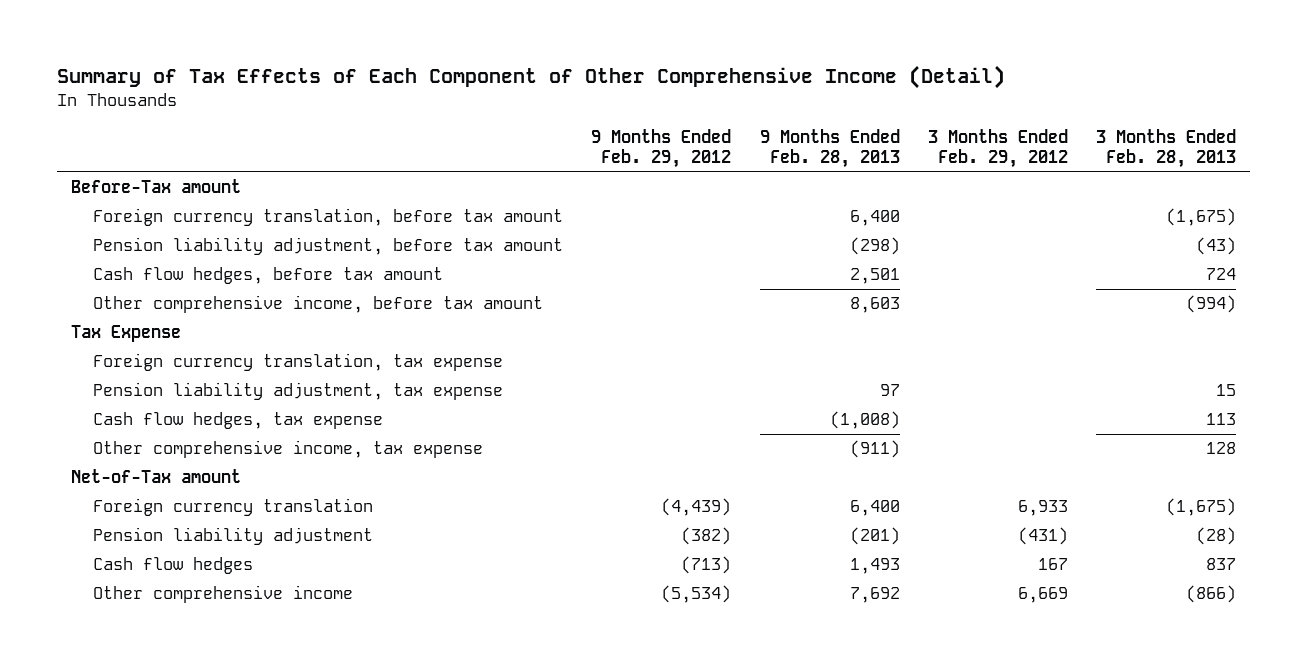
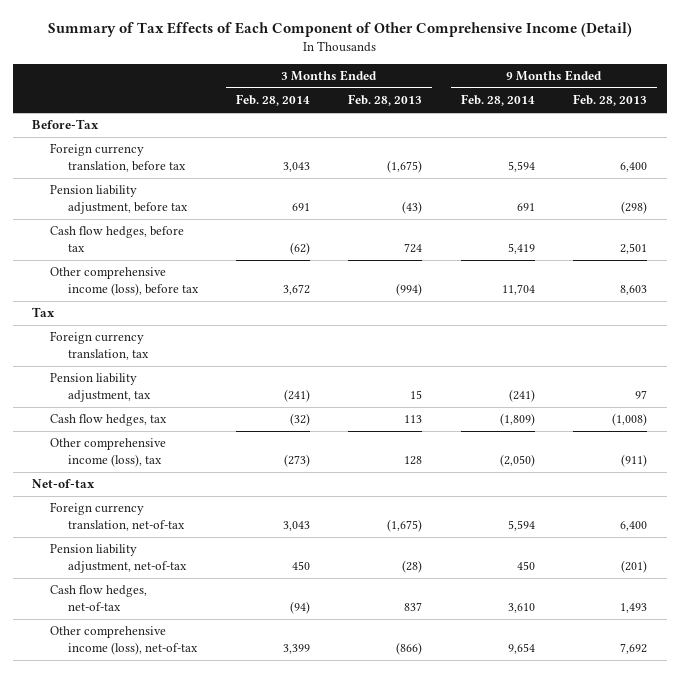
[591,128,732,169] 9 Months Ended Feb. 29, 2012 -> none
[927,128,1068,169] 3 Months Ended Feb. 29, 2012 -> none
none -> [236,94,311,107] Feb. 28, 2014
none -> [460,94,535,107] Feb. 28, 2014
[70,179,241,194] Before-Tax amount -> [31,119,99,130] Before-Tax
[92,208,563,227] Foreign currency translation, before tax amount -> [49,143,186,173] Foreign currency translation, before tax
[92,237,563,256] Pension liability adjustment, before tax amount -> [49,185,188,215] Pension liability adjustment, before tax
[92,267,443,285] Cash flow hedges, before tax amount -> [49,226,184,253] Cash flow hedges, before tax
[92,295,543,314] Other comprehensive income, before tax amount -> [49,267,199,297] Other comprehensive income (loss), before tax
[70,325,181,343] Tax Expense -> [31,307,55,318] Tax
[92,353,503,372] Foreign currency translation, tax expense -> [49,331,149,361] Foreign currency translation, tax
[92,382,503,401] Pension liability adjustment, tax expense -> [49,373,151,403] Pension liability adjustment, tax
[92,412,383,430] Cash flow hedges, tax expense -> [49,414,167,427] Cash flow hedges, tax
[92,440,483,459] Other comprehensive income, tax expense -> [49,438,166,468] Other comprehensive income (loss), tax
[70,469,241,484] Net-of-Tax amount -> [31,479,95,489] Net-of-tax
[92,498,373,517] Foreign currency translation -> [49,502,185,532] Foreign currency translation, net-of-tax
[92,527,373,546] Pension liability adjustment -> [49,544,187,574] Pension liability adjustment, net-of-tax
[92,557,253,575] Cash flow hedges -> [49,585,147,612] Cash flow hedges, net-of-tax
[92,585,353,604] Other comprehensive income -> [49,626,198,656] Other comprehensive income (loss), net-of-tax

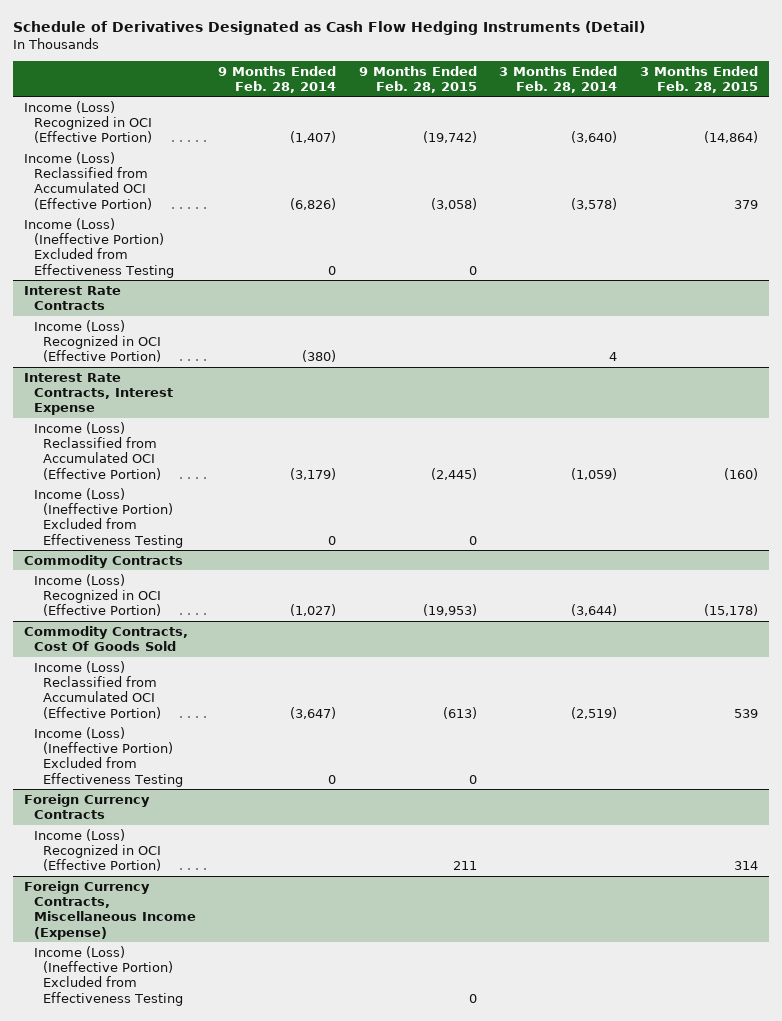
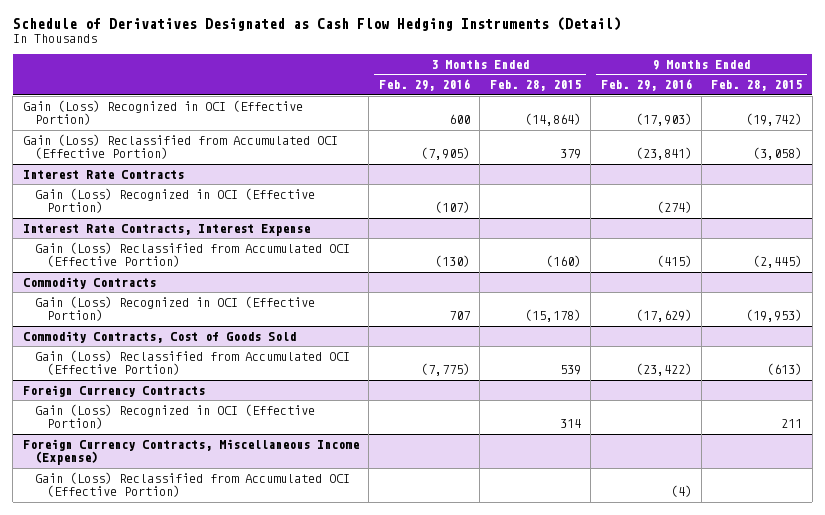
[218,65,337,93] 9 Months Ended Feb. 28, 2014 -> none
[499,65,618,93] 3 Months Ended Feb. 28, 2014 -> none
none -> [378,79,470,92] Feb. 29, 2016
none -> [600,79,692,92] Feb. 29, 2016
[24,217,174,278] Income (Loss) (Ineffective Portion) Excluded from Effectiveness Testing -> none
[24,100,152,144] Income (Loss) Recognized in OCI (Effective Portion) -> [22,100,303,126] Gain (Loss) Recognized in OCI (Effective Portion)
[24,151,152,210] Income (Loss) Reclassified from Accumulated OCI (Effective Portion) -> [22,134,338,160] Gain (Loss) Reclassified from Accumulated OCI (Effective Portion)
[33,319,161,363] Income (Loss) Recognized in OCI (Effective Portion) -> [35,188,316,214] Gain (Loss) Recognized in OCI (Effective Portion)
[33,487,183,548] Income (Loss) (Ineffective Portion) Excluded from Effectiveness Testing -> none
[33,421,161,480] Income (Loss) Reclassified from Accumulated OCI (Effective Portion) -> [35,242,351,268] Gain (Loss) Reclassified from Accumulated OCI (Effective Portion)
[33,726,183,787] Income (Loss) (Ineffective Portion) Excluded from Effectiveness Testing -> none
[33,573,161,617] Income (Loss) Recognized in OCI (Effective Portion) -> [35,296,316,322] Gain (Loss) Recognized in OCI (Effective Portion)
[24,625,189,651] Commodity Contracts, Cost Of Goods Sold -> [22,331,296,344] Commodity Contracts, Cost of Goods Sold
[33,660,161,719] Income (Loss) Reclassified from Accumulated OCI (Effective Portion) -> [35,350,351,376] Gain (Loss) Reclassified from Accumulated OCI (Effective Portion)
[33,828,161,872] Income (Loss) Recognized in OCI (Effective Portion) -> [35,404,316,430] Gain (Loss) Recognized in OCI (Effective Portion)
[33,945,183,1006] Income (Loss) (Ineffective Portion) Excluded from Effectiveness Testing -> none
none -> [35,472,351,498] Gain (Loss) Reclassified from Accumulated OCI (Effective Portion)

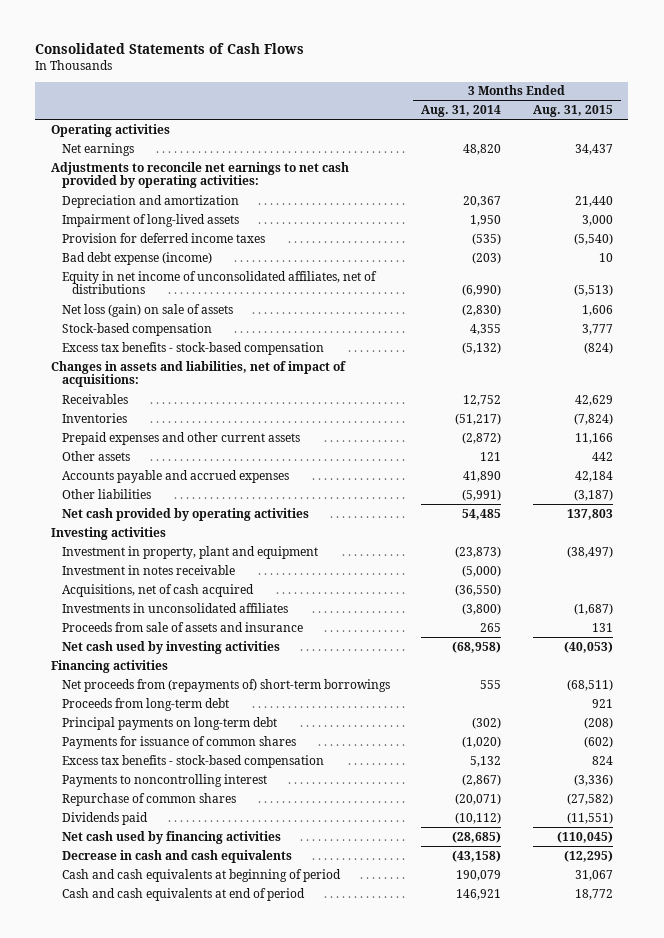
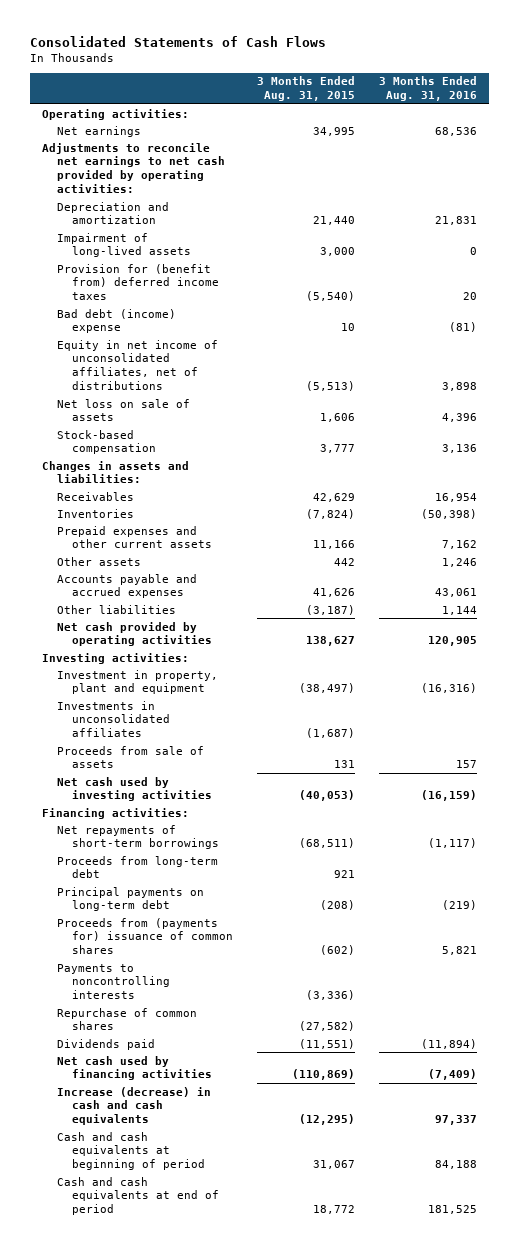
[421,104,502,117] Aug. 31, 2014 -> none
none -> [379,76,478,102] 3 Months Ended Aug. 31, 2016
[50,123,170,137] Operating activities -> [41,108,189,120] Operating activities:
[574,143,613,155] 34,437 -> [313,126,356,136] 34,995
[61,232,265,243] Provision for deferred income taxes -> [56,263,219,301] Provision for (benefit from) deferred income taxes
[61,251,212,265] Bad debt expense (income) -> [56,308,176,334] Bad debt (income) expense
[61,303,233,317] Net loss (gain) on sale of assets -> [56,398,190,422] Net loss on sale of assets
[61,341,324,355] Excess tax benefits - stock-based compensation -> none
[50,360,346,388] Changes in assets and liabilities, net of impact of acquisitions: -> [41,460,189,484] Changes in assets and liabilities:
[574,470,613,482] 42,184 -> [313,588,356,598] 41,626
[566,508,613,520] 137,803 -> [306,636,356,647] 138,627
[50,526,166,540] Investing activities -> [41,652,189,664] Investing activities:
[61,564,235,575] Investment in notes receivable -> none
[61,583,254,597] Acquisitions, net of cash acquired -> none
[61,621,303,632] Proceeds from sale of assets and insurance -> [56,745,204,769] Proceeds from sale of assets
[50,659,168,673] Financing activities -> [41,807,189,819] Financing activities:
[61,678,390,692] Net proceeds from (repayments of) short-term borrowings -> [56,824,219,850] Net repayments of short-term borrowings
[61,754,324,768] Excess tax benefits - stock-based compensation -> none
[61,735,296,749] Payments for issuance of common shares -> [56,917,233,955] Proceeds from (payments for) issuance of common shares
[61,773,267,787] Payments to noncontrolling interest -> [56,963,170,1000] Payments to noncontrolling interests
[556,830,613,843] (110,045) -> [292,1069,356,1081] (110,869)
[61,849,292,863] Decrease in cash and cash equivalents -> [56,1086,211,1126] Increase (decrease) in cash and cash equivalents

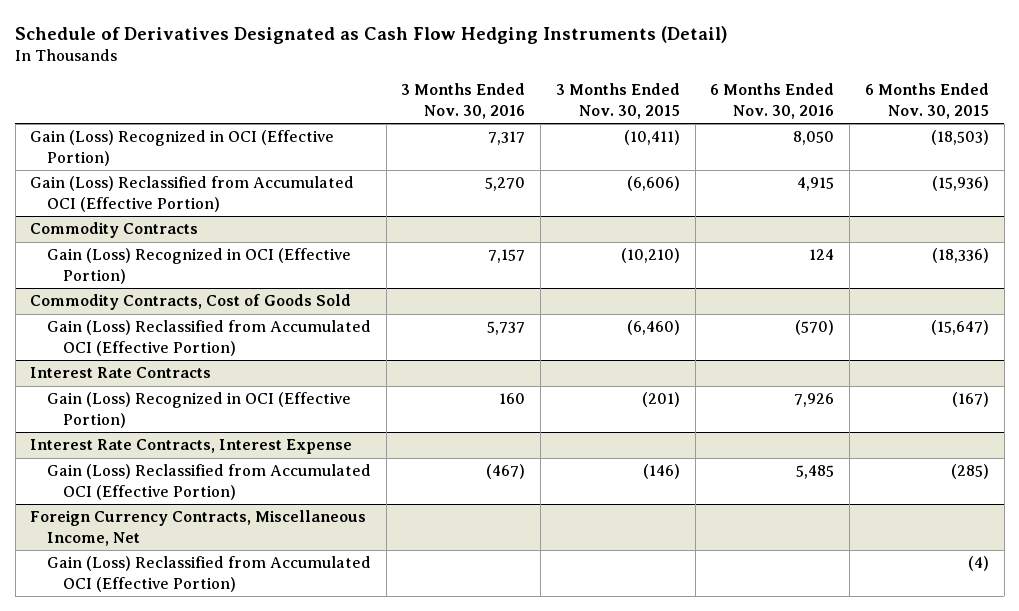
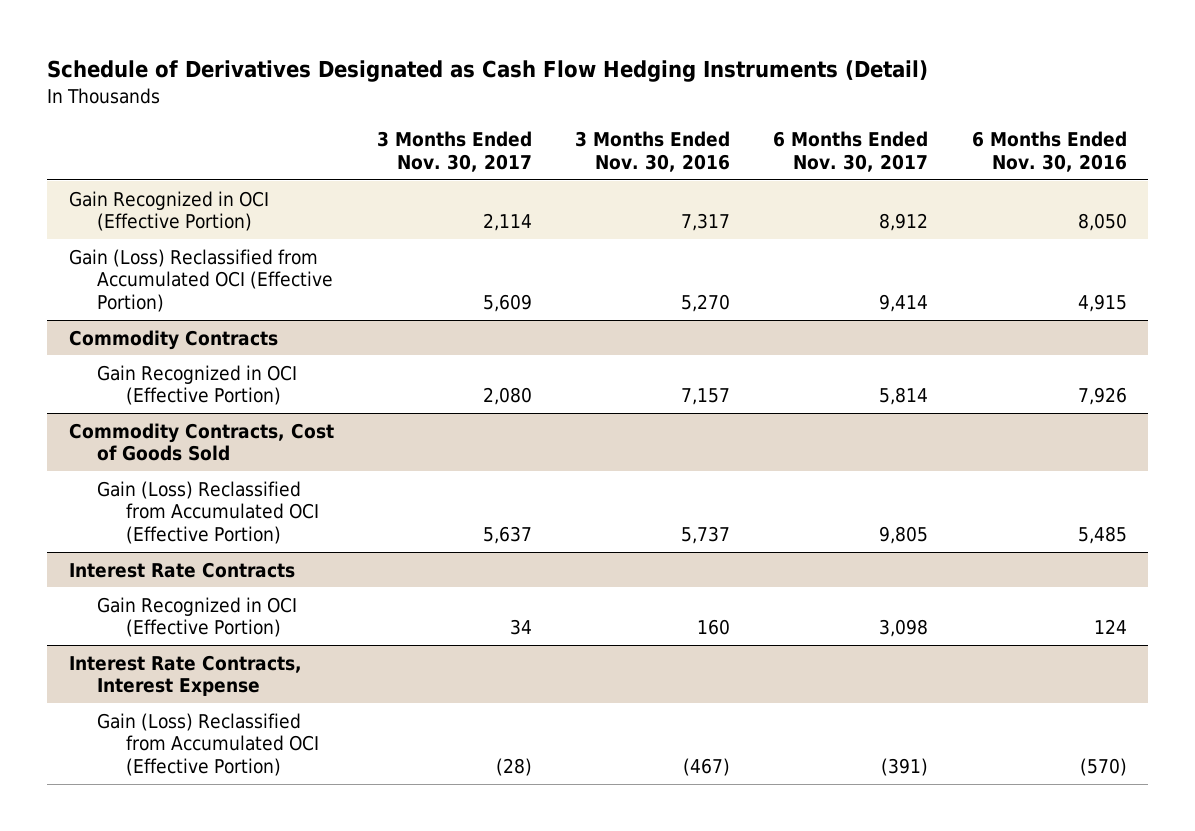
[555,83,680,120] 3 Months Ended Nov. 30, 2015 -> none
[864,83,989,120] 6 Months Ended Nov. 30, 2015 -> none
none -> [376,131,532,173] 3 Months Ended Nov. 30, 2017
none -> [773,131,929,173] 6 Months Ended Nov. 30, 2017
[30,130,335,166] Gain (Loss) Recognized in OCI (Effective Portion) -> [68,190,269,232] Gain Recognized in OCI (Effective Portion)
[46,248,351,284] Gain (Loss) Recognized in OCI (Effective Portion) -> [97,364,298,406] Gain Recognized in OCI (Effective Portion)
[809,249,835,261] 124 -> [1077,387,1127,406] 7,926
[795,320,835,336] (570) -> [1077,526,1127,545] 5,485
[46,392,351,428] Gain (Loss) Recognized in OCI (Effective Portion) -> [97,596,298,638] Gain Recognized in OCI (Effective Portion)
[794,393,835,408] 7,926 -> [1093,619,1127,635] 124
[30,510,367,546] Foreign Currency Contracts, Miscellaneous Income, Net -> none
[46,556,371,592] Gain (Loss) Reclassified from Accumulated OCI (Effective Portion) -> none
[796,465,835,480] 5,485 -> [1079,758,1127,777] (570)

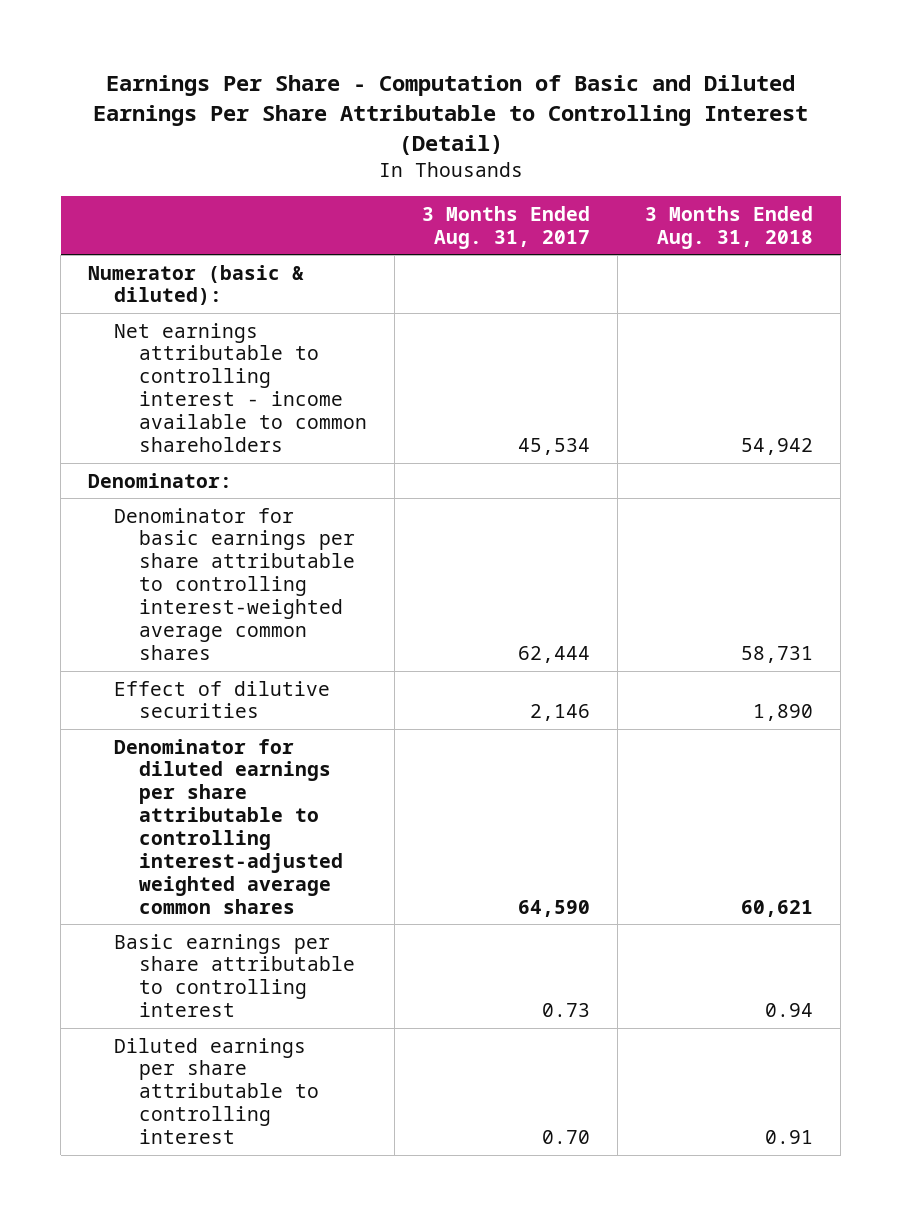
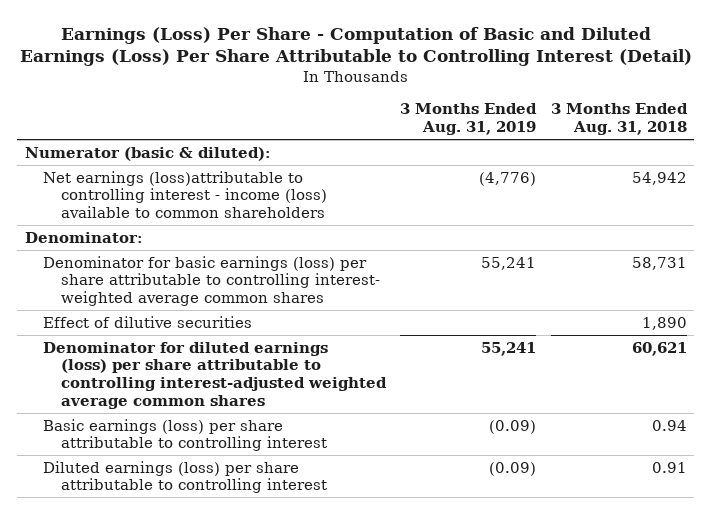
[92,74,808,155] Earnings Per Share - Computation of Basic and Diluted Earnings Per Share Attributable to Controlling Interest (Detail) -> [19,26,692,67] Earnings (Loss) Per Share - Computation of Basic and Diluted Earnings (Loss) Per Share Attributable to Controlling Interest (Detail)
[422,205,591,249] 3 Months Ended Aug. 31, 2017 -> none
none -> [400,103,538,136] 3 Months Ended Aug. 31, 2019
[113,322,368,452] Net earnings attributable to controlling interest - income available to common shareholders -> [42,170,327,219] Net earnings (loss)attributable to controlling interest - income (loss) available to common shareholders
[113,507,356,660] Denominator for basic earnings per share attributable to controlling interest-weighted average common shares -> [42,255,380,307] Denominator for basic earnings (loss) per share attributable to controlling interest- weighted average common shares
[113,738,344,914] Denominator for diluted earnings per share attributable to controlling interest-adjusted weighted average common shares -> [42,341,387,409] Denominator for diluted earnings (loss) per share attributable to controlling interest-adjusted weighted average common shares
[113,933,356,1018] Basic earnings per share attributable to controlling interest -> [42,418,327,452] Basic earnings (loss) per share attributable to controlling interest
[113,1037,320,1145] Diluted earnings per share attributable to controlling interest -> [42,460,327,494] Diluted earnings (loss) per share attributable to controlling interest

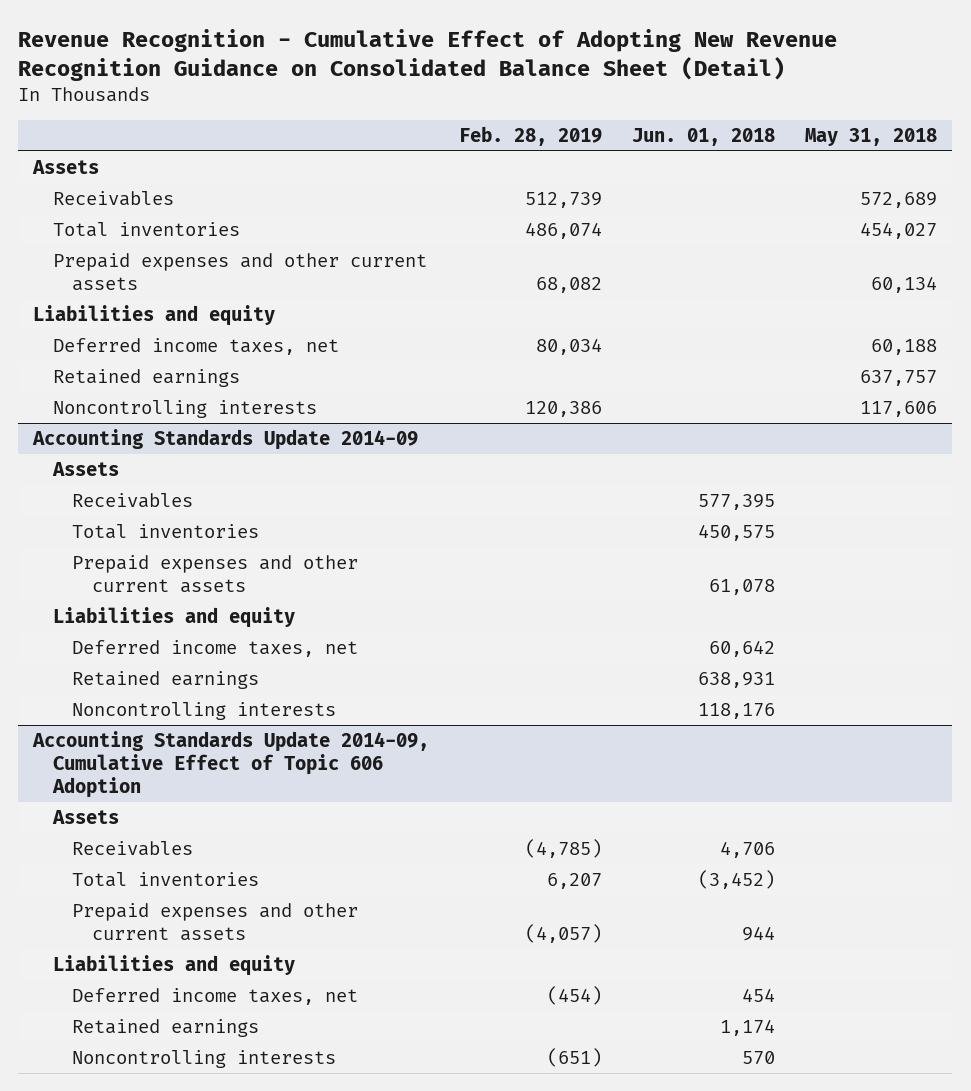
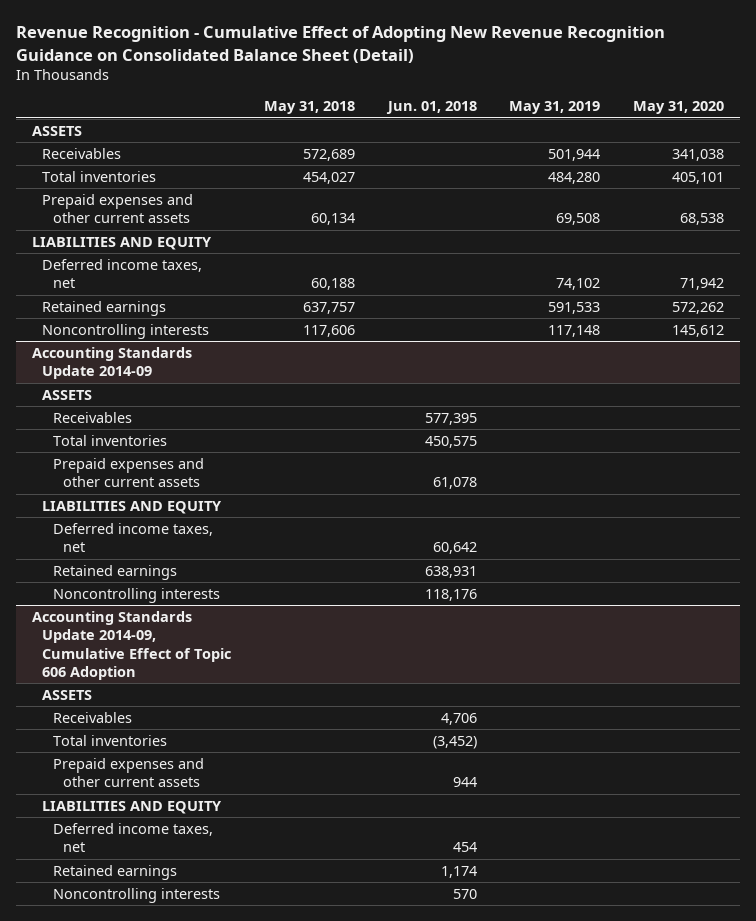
[459,125,603,146] Feb. 28, 2019 -> none
none -> [509,101,601,115] May 31, 2019
none -> [633,101,725,115] May 31, 2020
[32,159,100,174] Assets -> [32,125,83,136] ASSETS
[33,304,276,326] Liabilities and equity -> [32,236,213,250] LIABILITIES AND EQUITY
[51,461,119,476] Assets -> [42,389,93,400] ASSETS
[52,606,295,628] Liabilities and equity -> [42,500,223,514] LIABILITIES AND EQUITY
[51,809,119,824] Assets -> [42,689,93,700] ASSETS
[52,954,295,976] Liabilities and equity -> [42,800,223,814] LIABILITIES AND EQUITY

